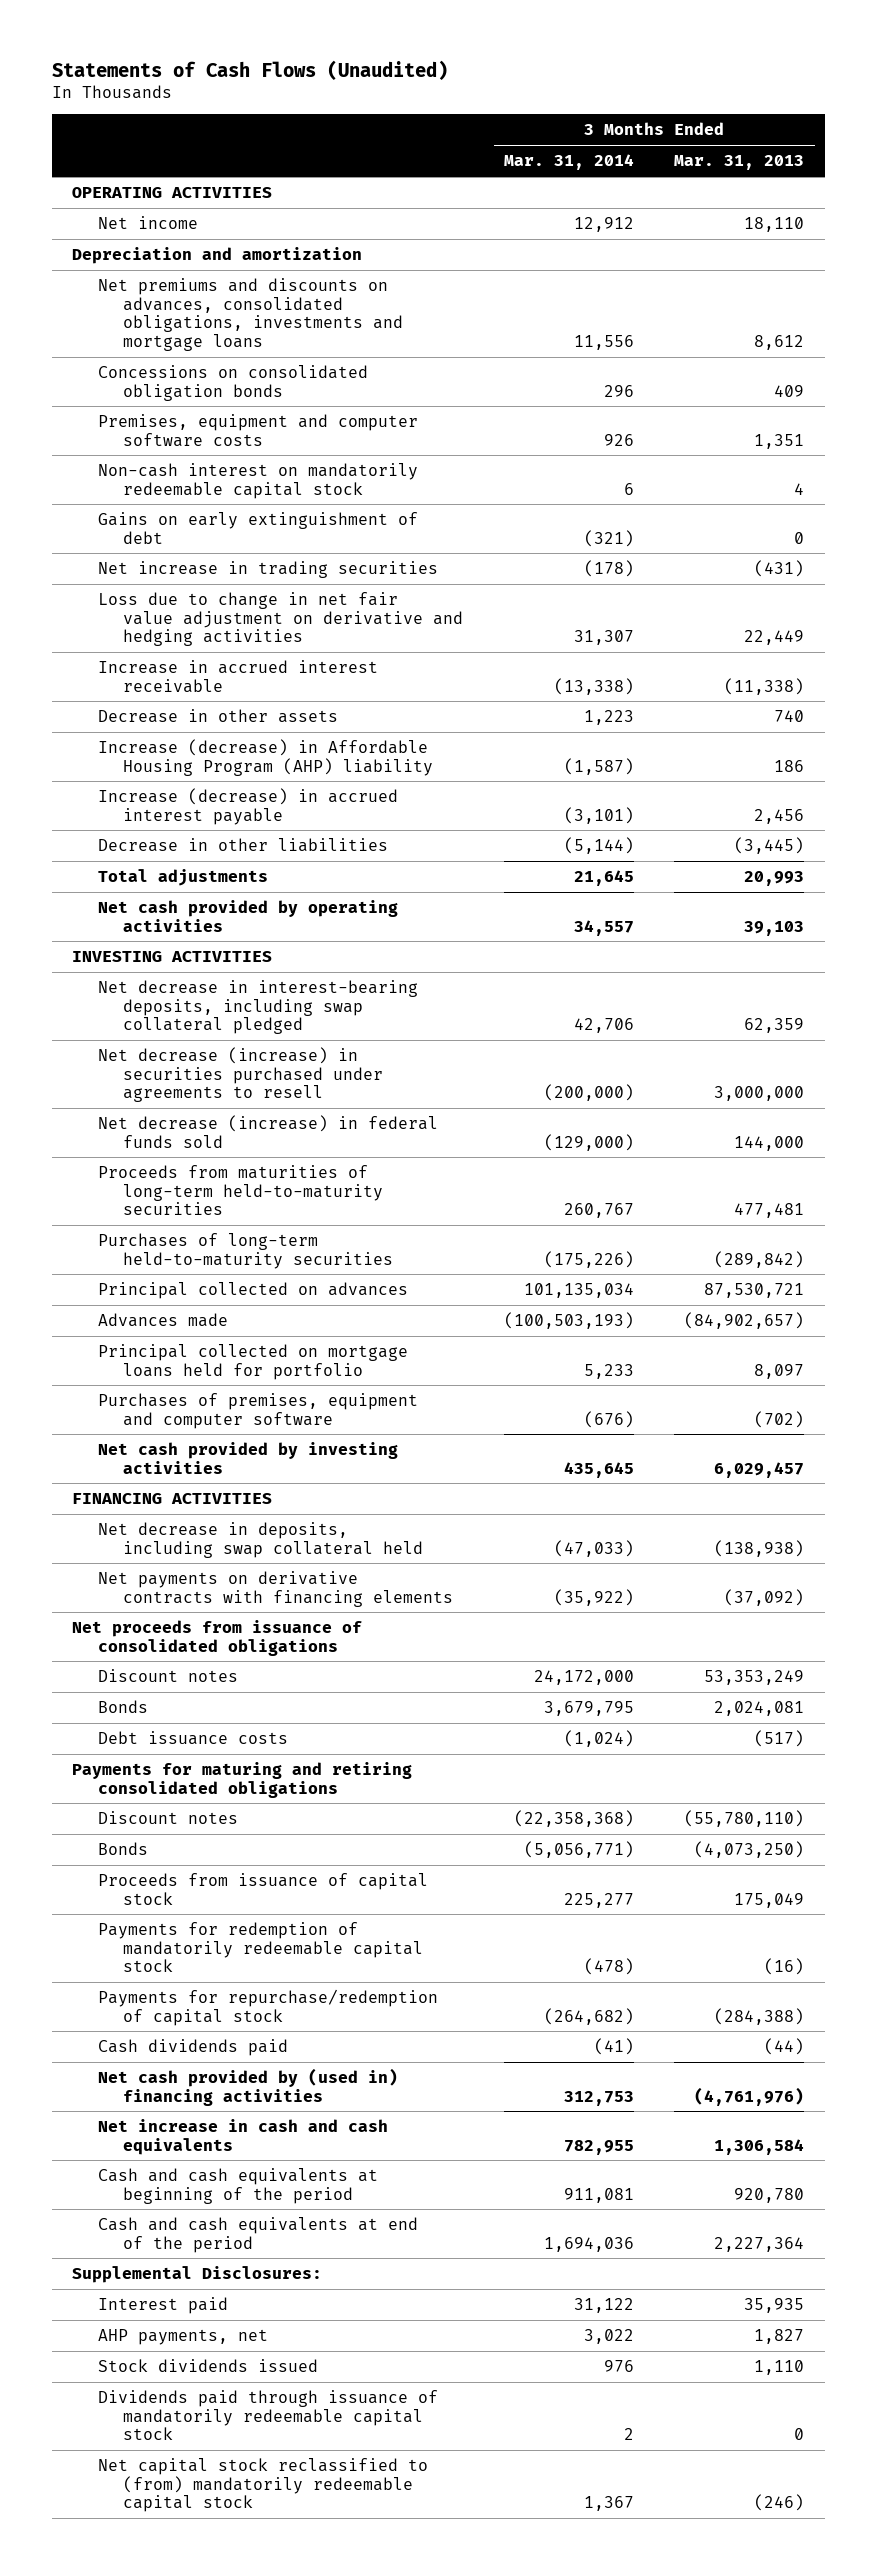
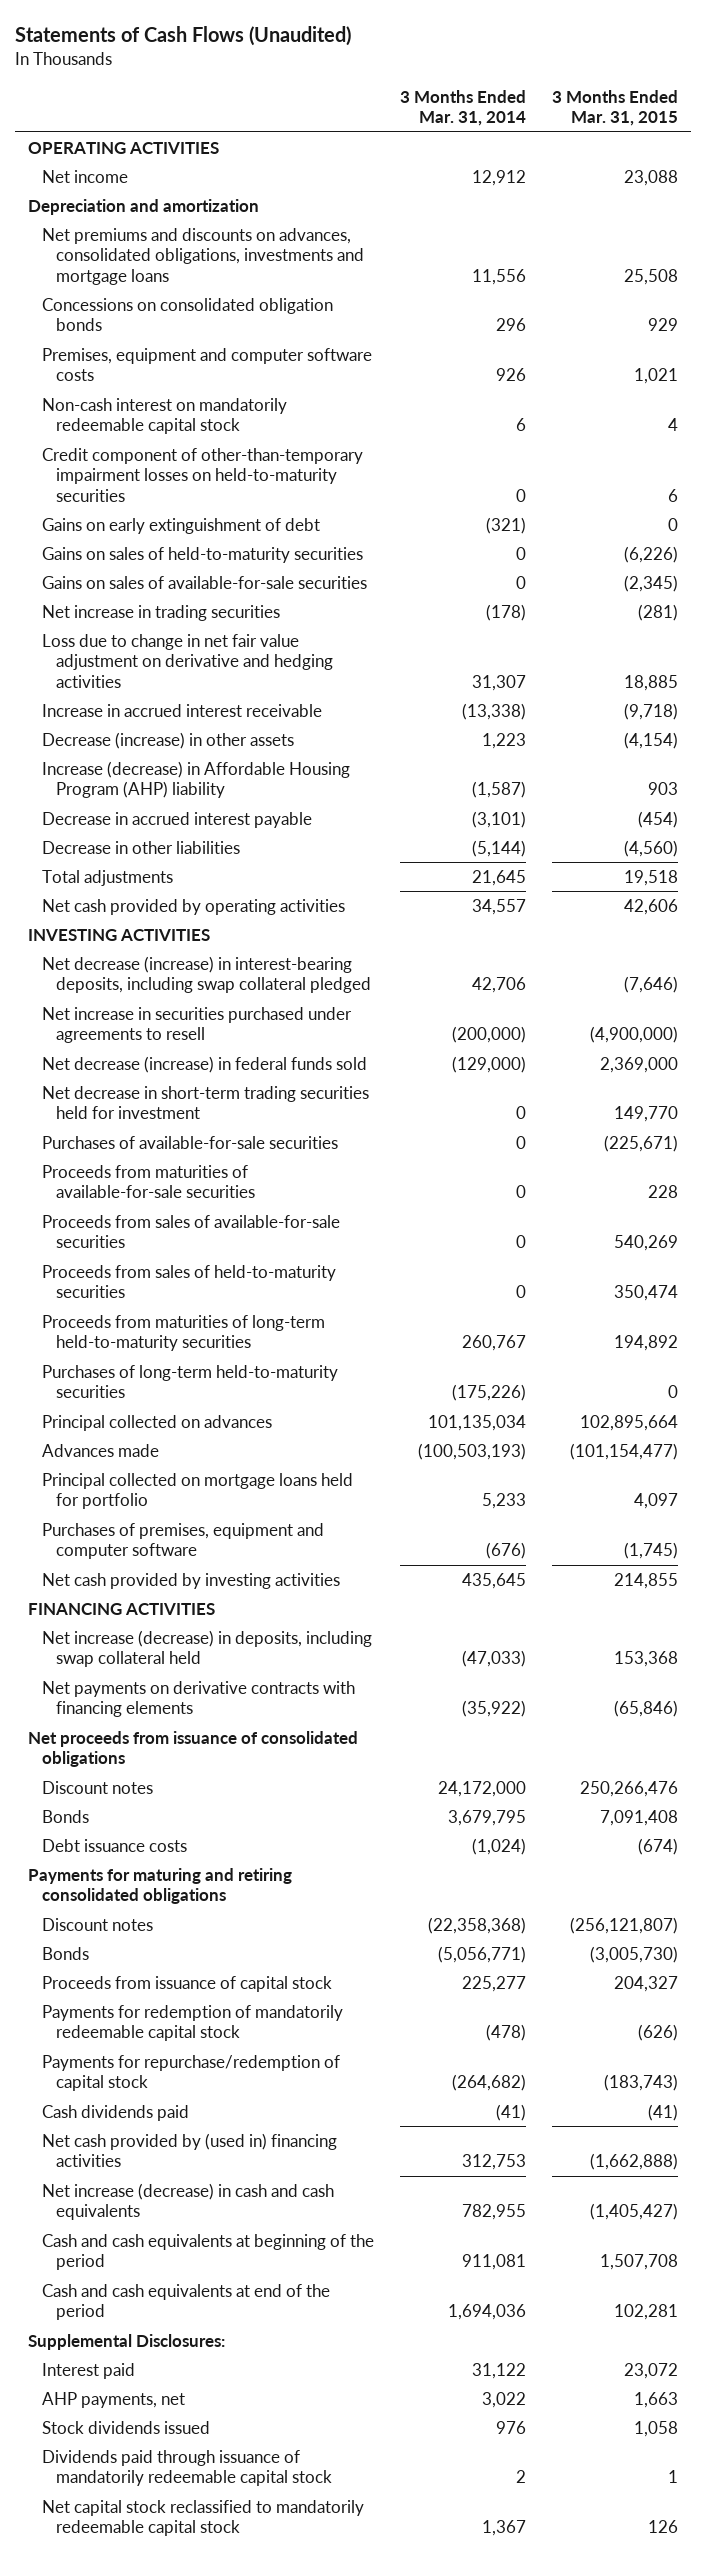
[674,155,805,171] Mar. 31, 2013 -> none
none -> [552,89,679,127] 3 Months Ended Mar. 31, 2015
none -> [42,447,364,502] Credit component of other-than-temporary impairment losses on held-to-maturity securities
none -> [42,546,364,563] Gains on sales of held-to-maturity securities
none -> [42,575,368,589] Gains on sales of available-for-sale securities
[97,709,338,724] Decrease in other assets -> [42,731,295,749] Decrease (increase) in other assets
[97,788,398,825] Increase (decrease) in accrued interest payable -> [42,811,313,828] Decrease in accrued interest payable
[97,980,418,1035] Net decrease in interest-bearing deposits, including swap collateral pledged -> [42,955,372,994] Net decrease (increase) in interest-bearing deposits, including swap collateral pledged
[97,1047,384,1103] Net decrease (increase) in securities purchased under agreements to resell -> [42,1006,353,1044] Net increase in securities purchased under agreements to resell
none -> [42,1085,370,1120] Net decrease in short-term trading securities held for investment
none -> [42,1135,339,1149] Purchases of available-for-sale securities
none -> [42,1164,256,1199] Proceeds from maturities of available-for-sale securities
none -> [42,1214,341,1249] Proceeds from sales of available-for-sale securities
none -> [42,1264,337,1299] Proceeds from sales of held-to-maturity securities
[97,1522,424,1558] Net decrease in deposits, including swap collateral held -> [42,1629,373,1668] Net increase (decrease) in deposits, including swap collateral held
[97,2119,388,2155] Net increase in cash and cash equivalents -> [42,2182,335,2221] Net increase (decrease) in cash and cash equivalents
[97,2458,428,2513] Net capital stock reclassified to (from) mandatorily redeemable capital stock -> [42,2499,365,2537] Net capital stock reclassified to mandatorily redeemable capital stock

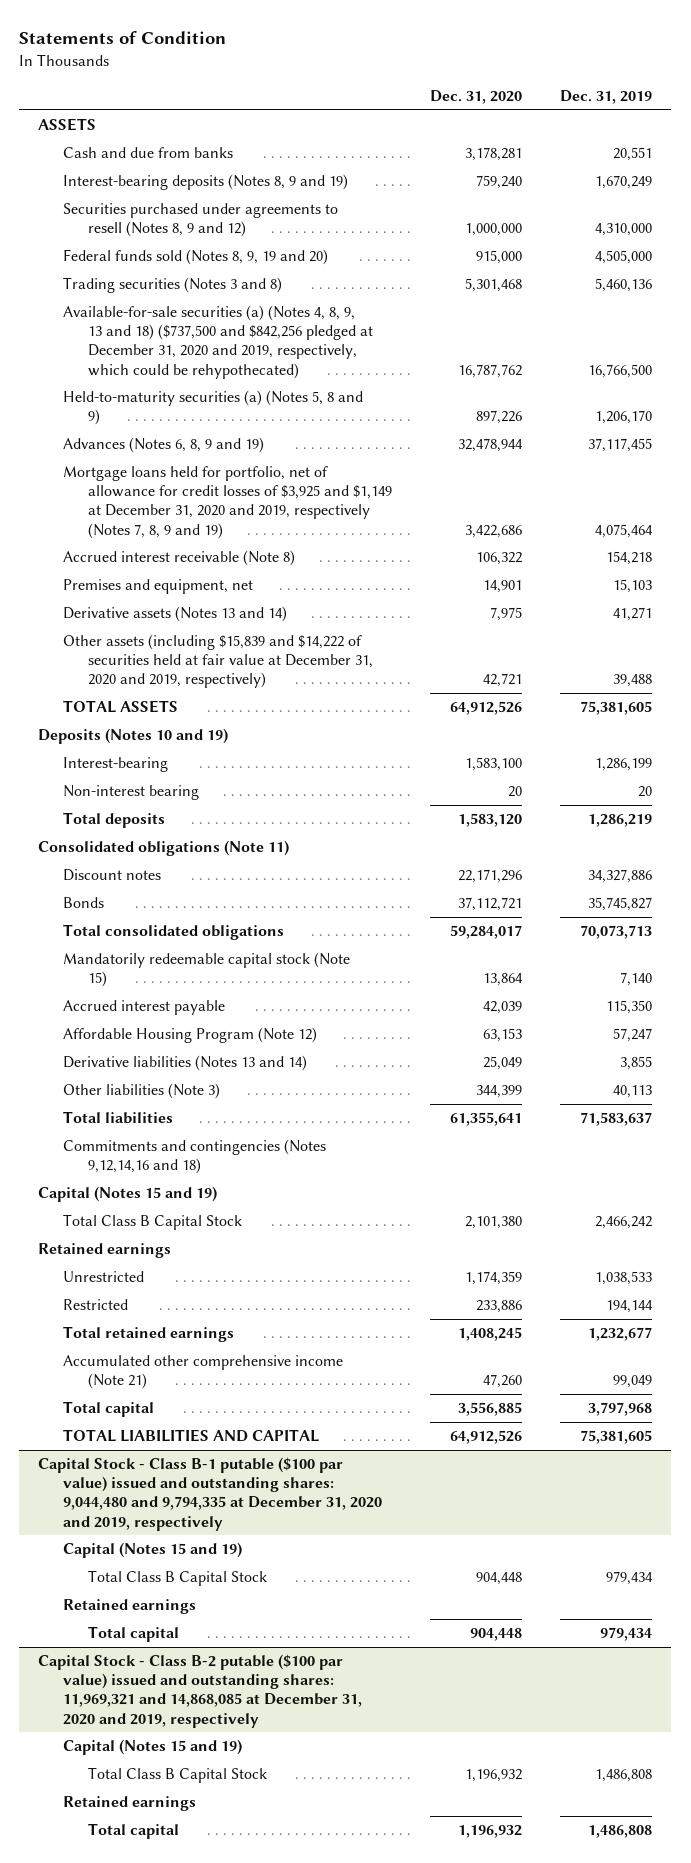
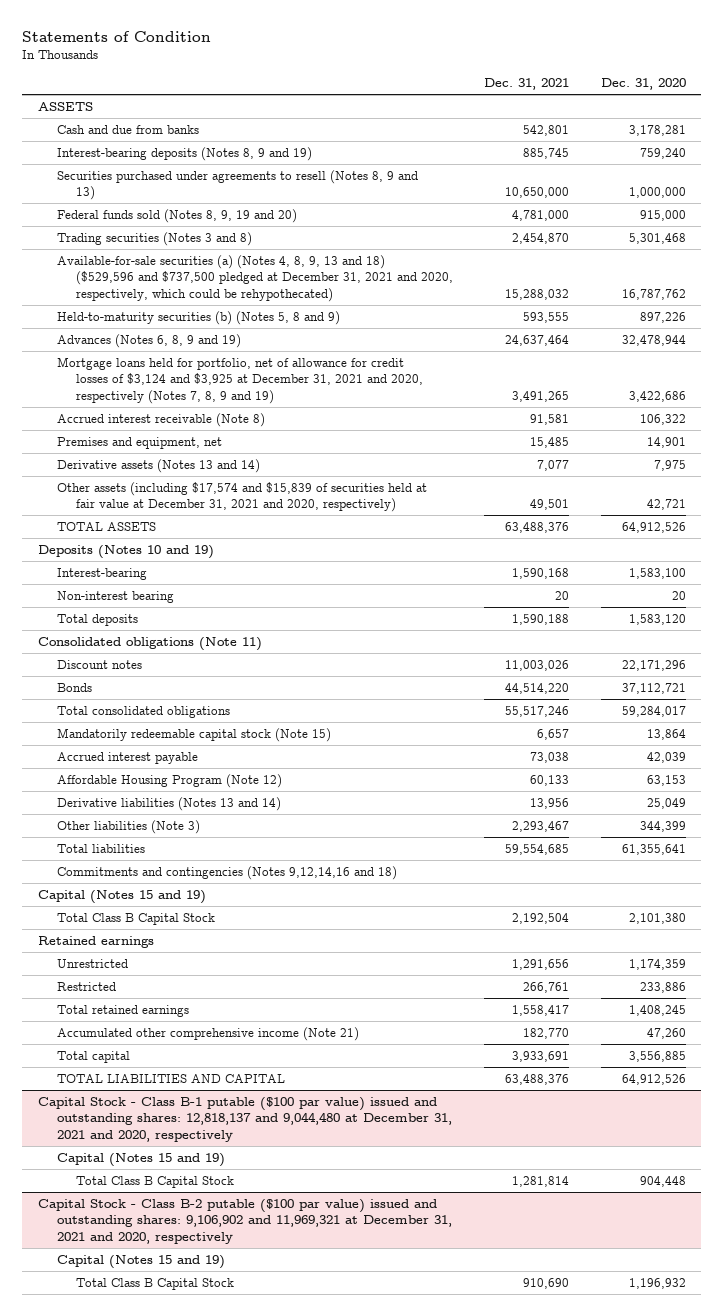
[560,89,653,104] Dec. 31, 2019 -> none
none -> [484,78,570,91] Dec. 31, 2021
[63,203,339,238] Securities purchased under agreements to resell (Notes 8, 9 and 12) -> [56,169,418,201] Securities purchased under agreements to resell (Notes 8, 9 and 13)
[63,305,374,379] Available-for-sale securities (a) (Notes 4, 8, 9, 13 and 18) ($737,500 and $842,256 pledged at December 31, 2020 and 2019, respectively, which could be rehypothecated) -> [56,254,453,302] Available-for-sale securities (a) (Notes 4, 8, 9, 13 and 18) ($529,596 and $737,500 pledged at December 31, 2021 and 2020, respectively, which could be rehypothecated)
[63,390,364,426] Held-to-maturity securities (a) (Notes 5, 8 and 9) -> [56,310,340,325] Held-to-maturity securities (b) (Notes 5, 8 and 9)
[63,466,393,539] Mortgage loans held for portfolio, net of allowance for credit losses of $3,925 and $1,149 at December 31, 2020 and 2019, respectively (Notes 7, 8, 9 and 19) -> [56,356,423,404] Mortgage loans held for portfolio, net of allowance for credit losses of $3,124 and $3,925 at December 31, 2021 and 2020, respectively (Notes 7, 8, 9 and 19)
[63,634,374,689] Other assets (including $15,839 and $14,222 of securities held at fair value at December 31, 2020 and 2019, respectively) -> [56,481,427,513] Other assets (including $17,574 and $15,839 of securities held at fair value at December 31, 2021 and 2020, respectively)
[38,1457,383,1531] Capital Stock - Class B-1 putable ($100 par value) issued and outstanding shares: 9,044,480 and 9,794,335 at December 31, 2020 and 2019, respectively -> [37,1096,452,1142] Capital Stock - Class B-1 putable ($100 par value) issued and outstanding shares: 12,818,137 and 9,044,480 at December 31, 2021 and 2020, respectively
[63,1599,197,1615] Retained earnings -> none
[88,1626,180,1643] Total capital -> none
[38,1654,363,1728] Capital Stock - Class B-2 putable ($100 par value) issued and outstanding shares: 11,969,321 and 14,868,085 at December 31, 2020 and 2019, respectively -> [37,1198,452,1244] Capital Stock - Class B-2 putable ($100 par value) issued and outstanding shares: 9,106,902 and 11,969,321 at December 31, 2021 and 2020, respectively
[63,1796,197,1812] Retained earnings -> none
[88,1823,180,1840] Total capital -> none

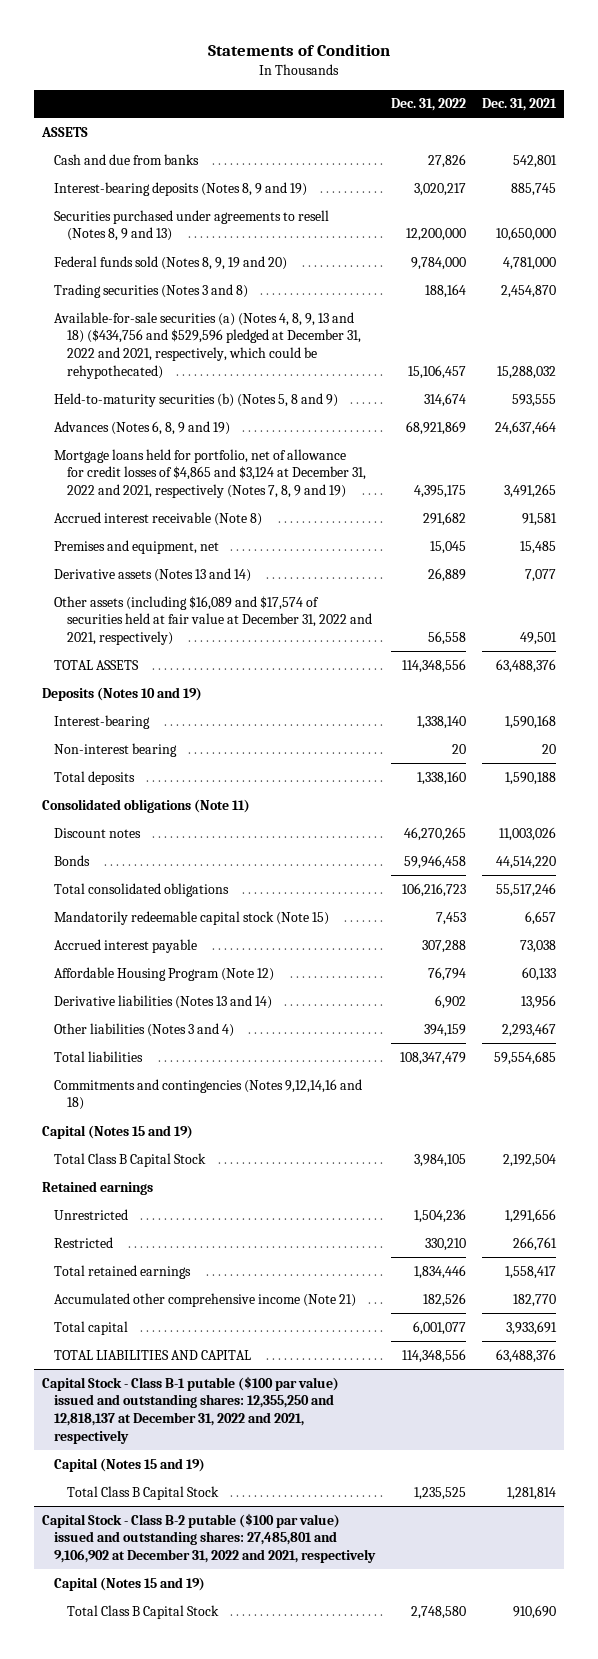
[600,78,686,91] Dec. 31, 2020 -> none
none -> [391,98,467,112] Dec. 31, 2022
[56,254,453,302] Available-for-sale securities (a) (Notes 4, 8, 9, 13 and 18) ($529,596 and $737,500 pledged at December 31, 2021 and 2020, respectively, which could be rehypothecated) -> [54,311,361,379] Available-for-sale securities (a) (Notes 4, 8, 9, 13 and 18) ($434,756 and $529,596 pledged at December 31, 2022 and 2021, respectively, which could be rehypothecated)
[56,356,423,404] Mortgage loans held for portfolio, net of allowance for credit losses of $3,124 and $3,925 at December 31, 2021 and 2020, respectively (Notes 7, 8, 9 and 19) -> [54,448,366,499] Mortgage loans held for portfolio, net of allowance for credit losses of $4,865 and $3,124 at December 31, 2022 and 2021, respectively (Notes 7, 8, 9 and 19)
[56,481,427,513] Other assets (including $17,574 and $15,839 of securities held at fair value at December 31, 2021 and 2020, respectively) -> [54,595,372,646] Other assets (including $16,089 and $17,574 of securities held at fair value at December 31, 2022 and 2021, respectively)
[56,819,200,834] Other liabilities (Note 3) -> [54,1022,235,1037] Other liabilities (Notes 3 and 4)
[37,1096,452,1142] Capital Stock - Class B-1 putable ($100 par value) issued and outstanding shares: 12,818,137 and 9,044,480 at December 31, 2021 and 2020, respectively -> [42,1375,340,1444] Capital Stock - Class B-1 putable ($100 par value) issued and outstanding shares: 12,355,250 and 12,818,137 at December 31, 2022 and 2021, respectively
[37,1198,452,1244] Capital Stock - Class B-2 putable ($100 par value) issued and outstanding shares: 9,106,902 and 11,969,321 at December 31, 2021 and 2020, respectively -> [42,1512,377,1564] Capital Stock - Class B-2 putable ($100 par value) issued and outstanding shares: 27,485,801 and 9,106,902 at December 31, 2022 and 2021, respectively

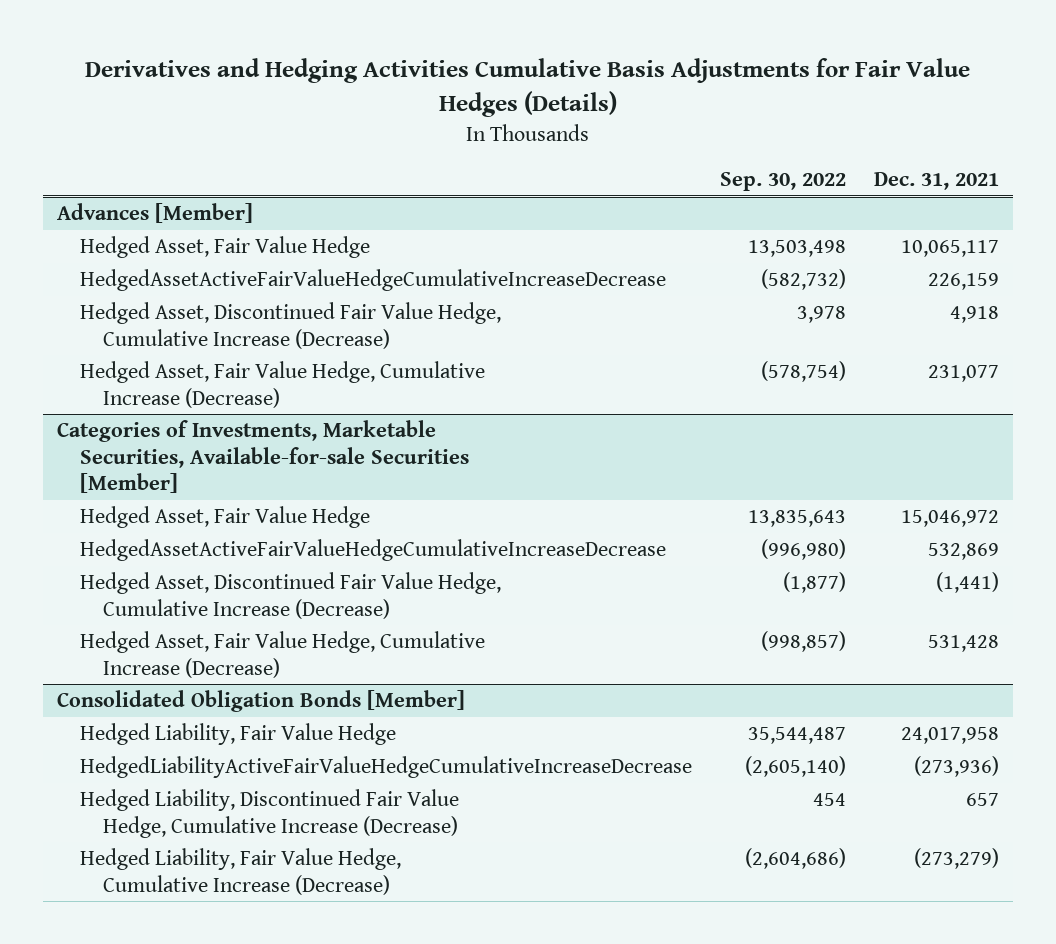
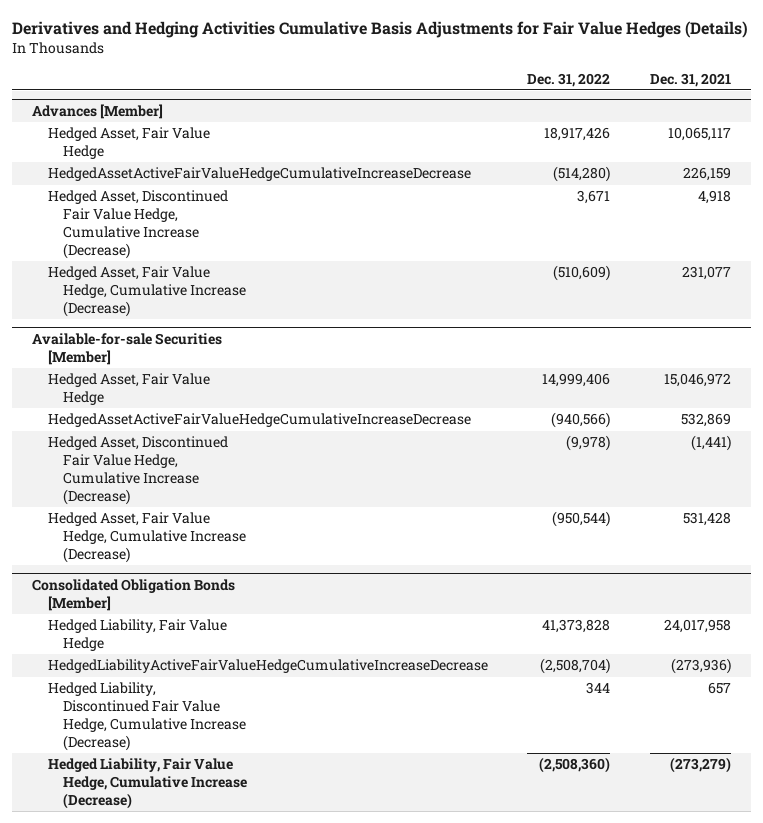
[719,171,846,191] Sep. 30, 2022 -> none
none -> [527,72,611,87] Dec. 31, 2022
[57,420,470,493] Categories of Investments, Marketable Securities, Available-for-sale Securities [Member] -> [32,333,223,366] Available-for-sale Securities [Member]

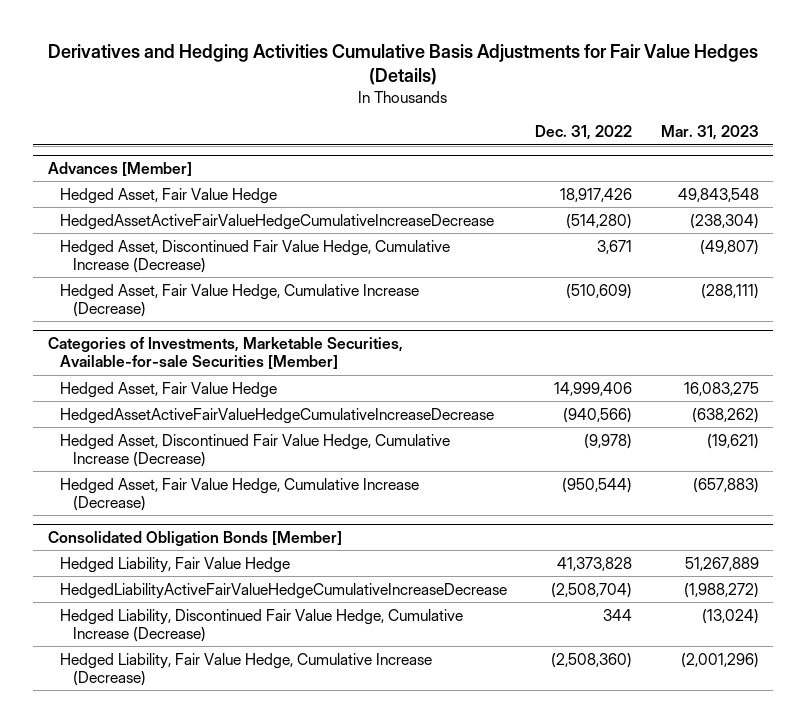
[649,72,731,87] Dec. 31, 2021 -> none
none -> [660,125,759,141] Mar. 31, 2023
[32,333,223,366] Available-for-sale Securities [Member] -> [47,336,403,370] Categories of Investments, Marketable Securities, Available-for-sale Securities [Member]

